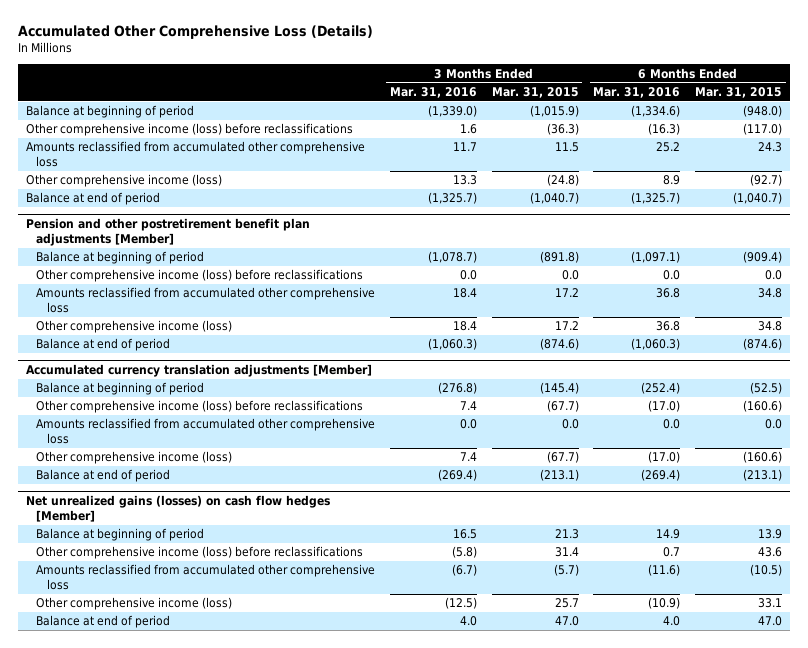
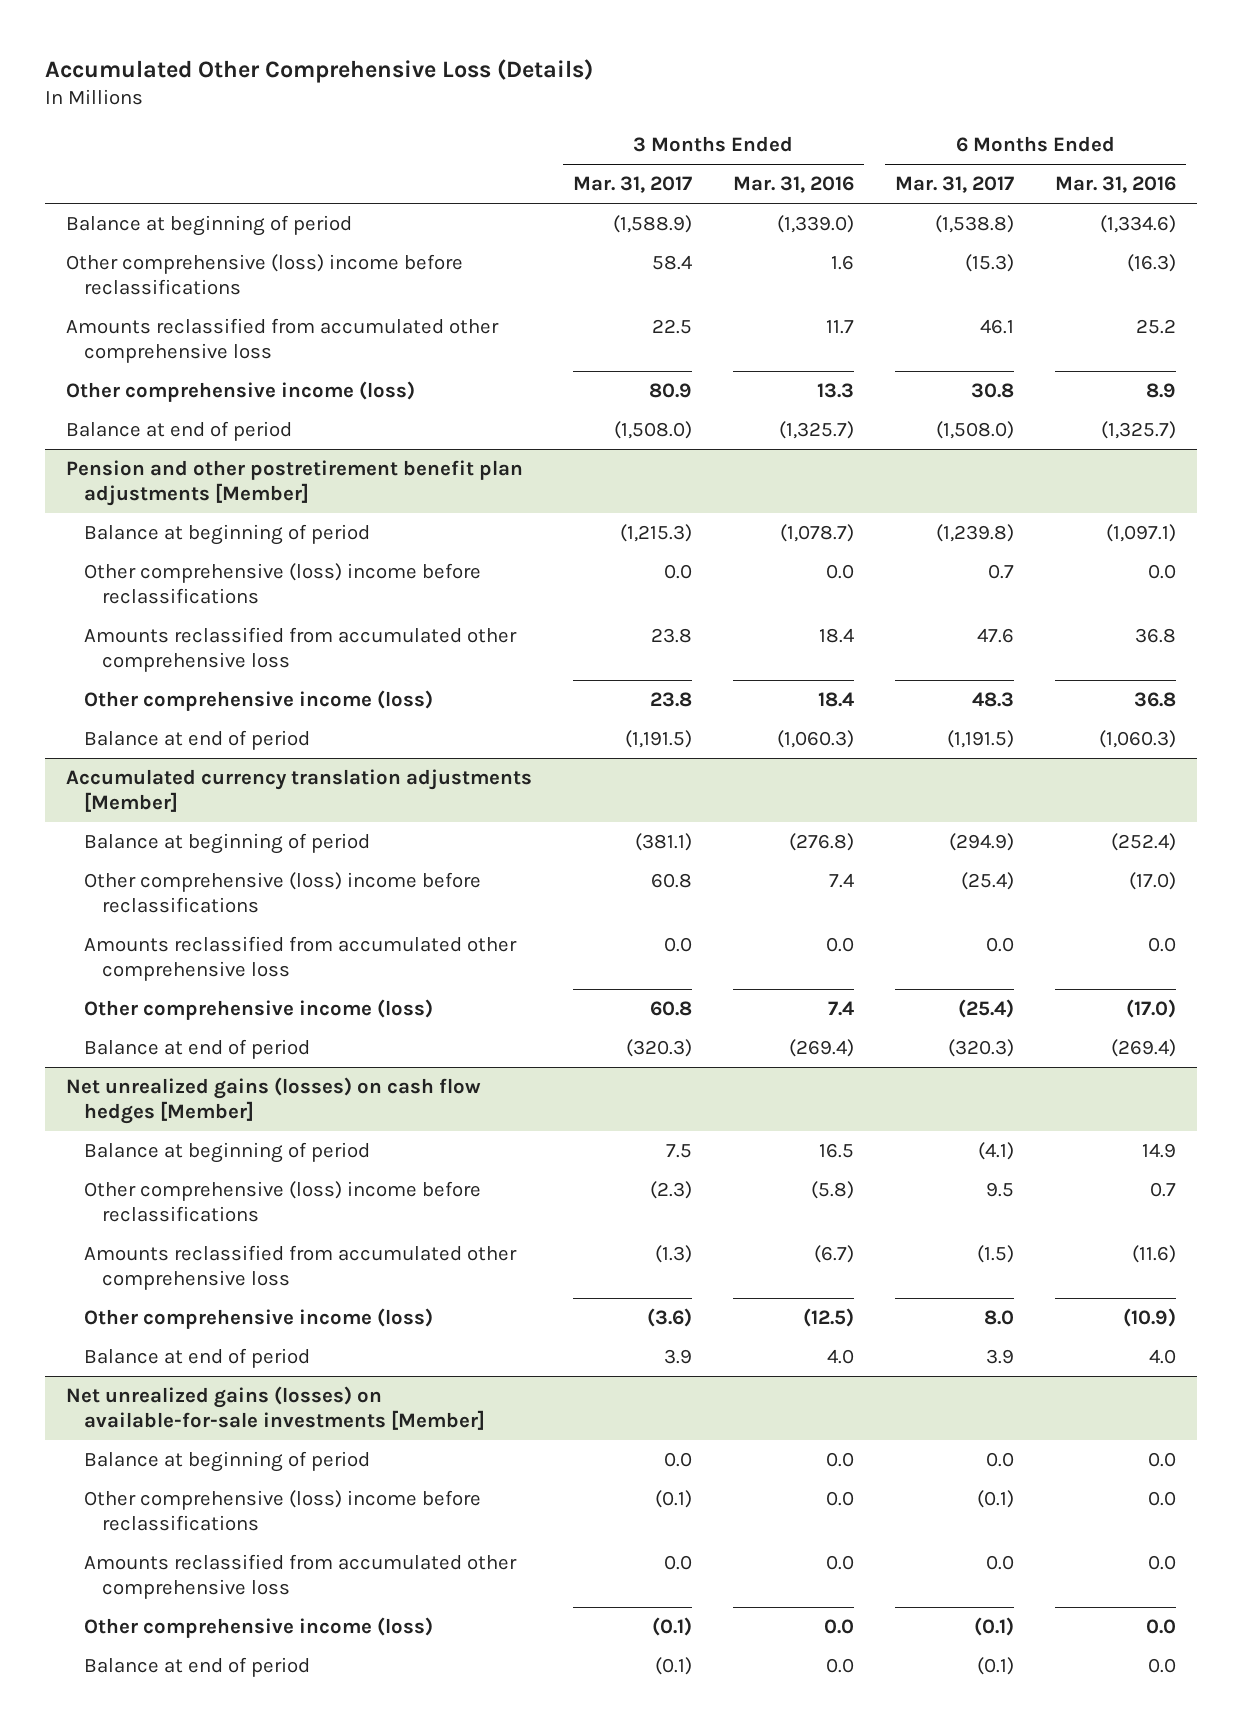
[491,86,579,98] Mar. 31, 2015 -> none
[695,86,783,98] Mar. 31, 2015 -> none
none -> [572,176,692,194] Mar. 31, 2017
none -> [895,176,1015,194] Mar. 31, 2017
[25,123,353,137] Other comprehensive income (loss) before reclassifications -> [65,254,463,295] Other comprehensive (loss) income before reclassifications
[36,269,364,283] Other comprehensive income (loss) before reclassifications -> [84,563,482,604] Other comprehensive (loss) income before reclassifications
[36,400,364,414] Other comprehensive income (loss) before reclassifications -> [84,872,482,913] Other comprehensive (loss) income before reclassifications
[36,546,364,560] Other comprehensive income (loss) before reclassifications -> [84,1181,482,1222] Other comprehensive (loss) income before reclassifications
none -> [65,1386,486,1430] Net unrealized gains (losses) on available-for-sale investments [Member]
none -> [84,1451,371,1473] Balance at beginning of period
none -> [84,1490,482,1531] Other comprehensive (loss) income before reclassifications
none -> [84,1554,518,1599] Amounts reclassified from accumulated other comprehensive loss
none -> [84,1617,434,1639] Other comprehensive income (loss)
none -> [84,1657,311,1678] Balance at end of period

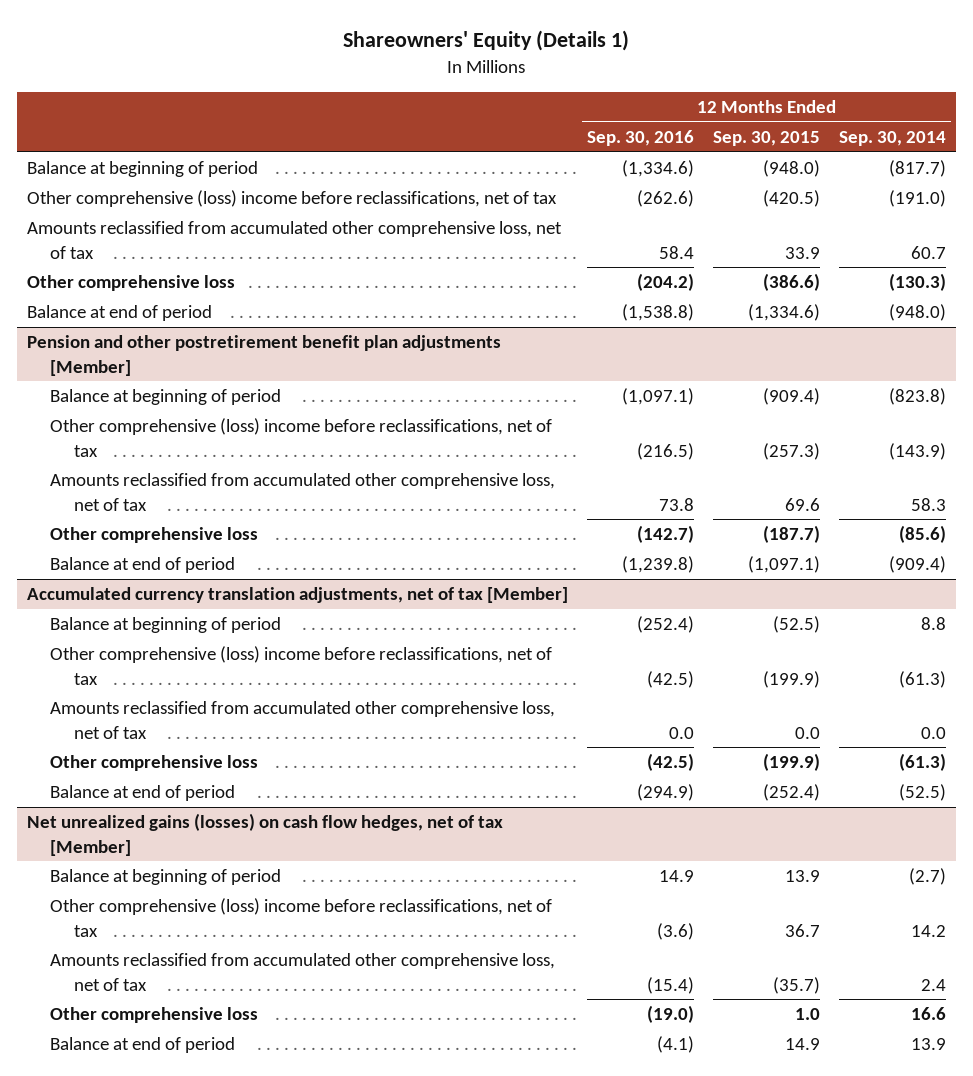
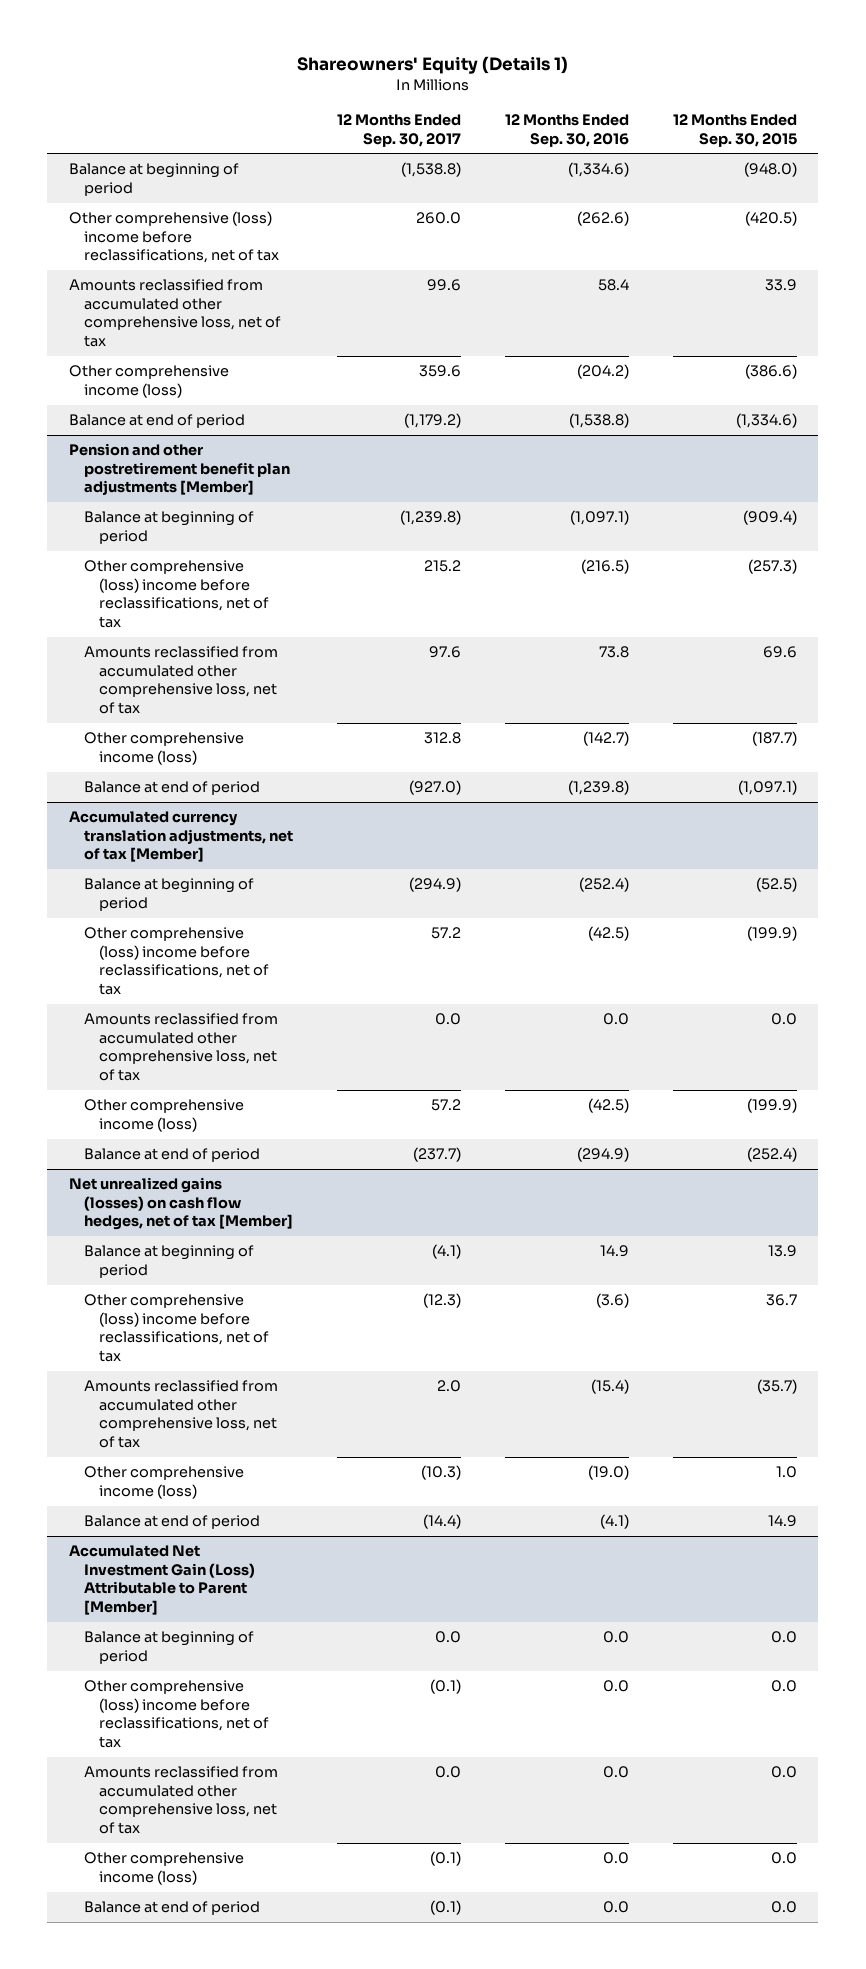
[839,130,947,146] Sep. 30, 2014 -> none
none -> [336,114,461,147] 12 Months Ended Sep. 30, 2017
[26,275,235,292] Other comprehensive loss -> [69,365,230,398] Other comprehensive income (loss)
[50,527,259,544] Other comprehensive loss -> [84,732,245,765] Other comprehensive income (loss)
[50,755,259,772] Other comprehensive loss -> [84,1099,245,1132] Other comprehensive income (loss)
[50,1007,259,1024] Other comprehensive loss -> [84,1466,245,1499] Other comprehensive income (loss)
none -> [69,1545,256,1616] Accumulated Net Investment Gain (Loss) Attributable to Parent [Member]
none -> [84,1631,255,1664] Balance at beginning of period
none -> [84,1680,269,1749] Other comprehensive (loss) income before reclassifications, net of tax
none -> [84,1766,279,1835] Amounts reclassified from accumulated other comprehensive loss, net of tax
none -> [84,1852,245,1885] Other comprehensive income (loss)
none -> [84,1901,261,1916] Balance at end of period

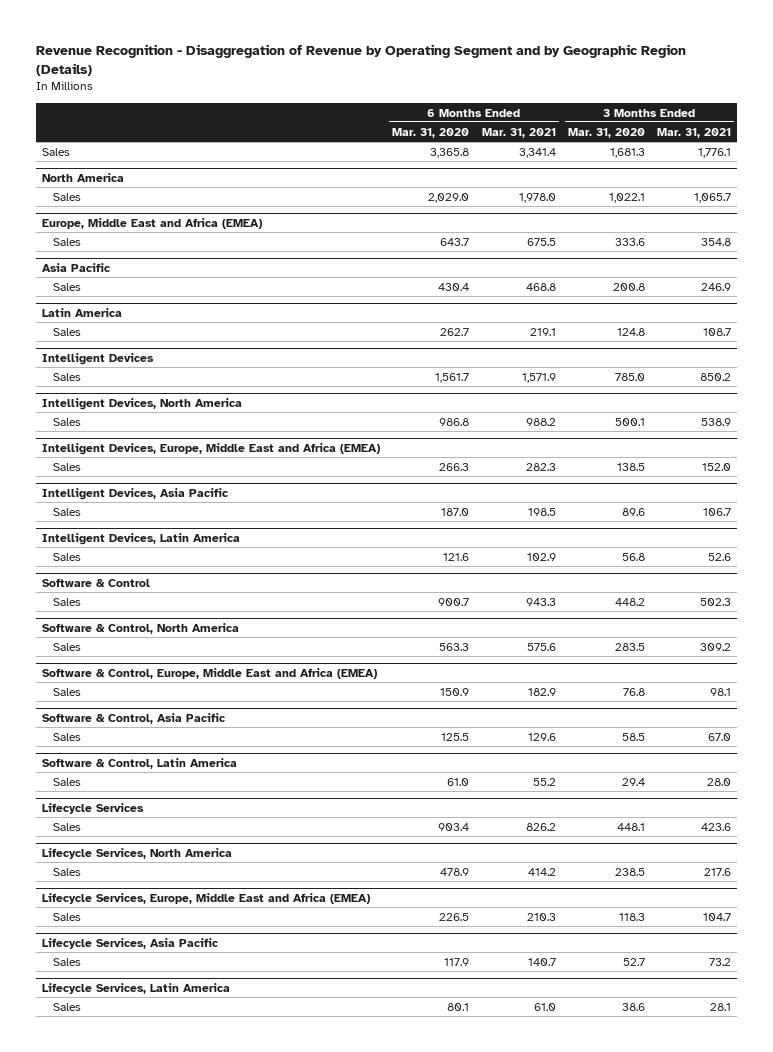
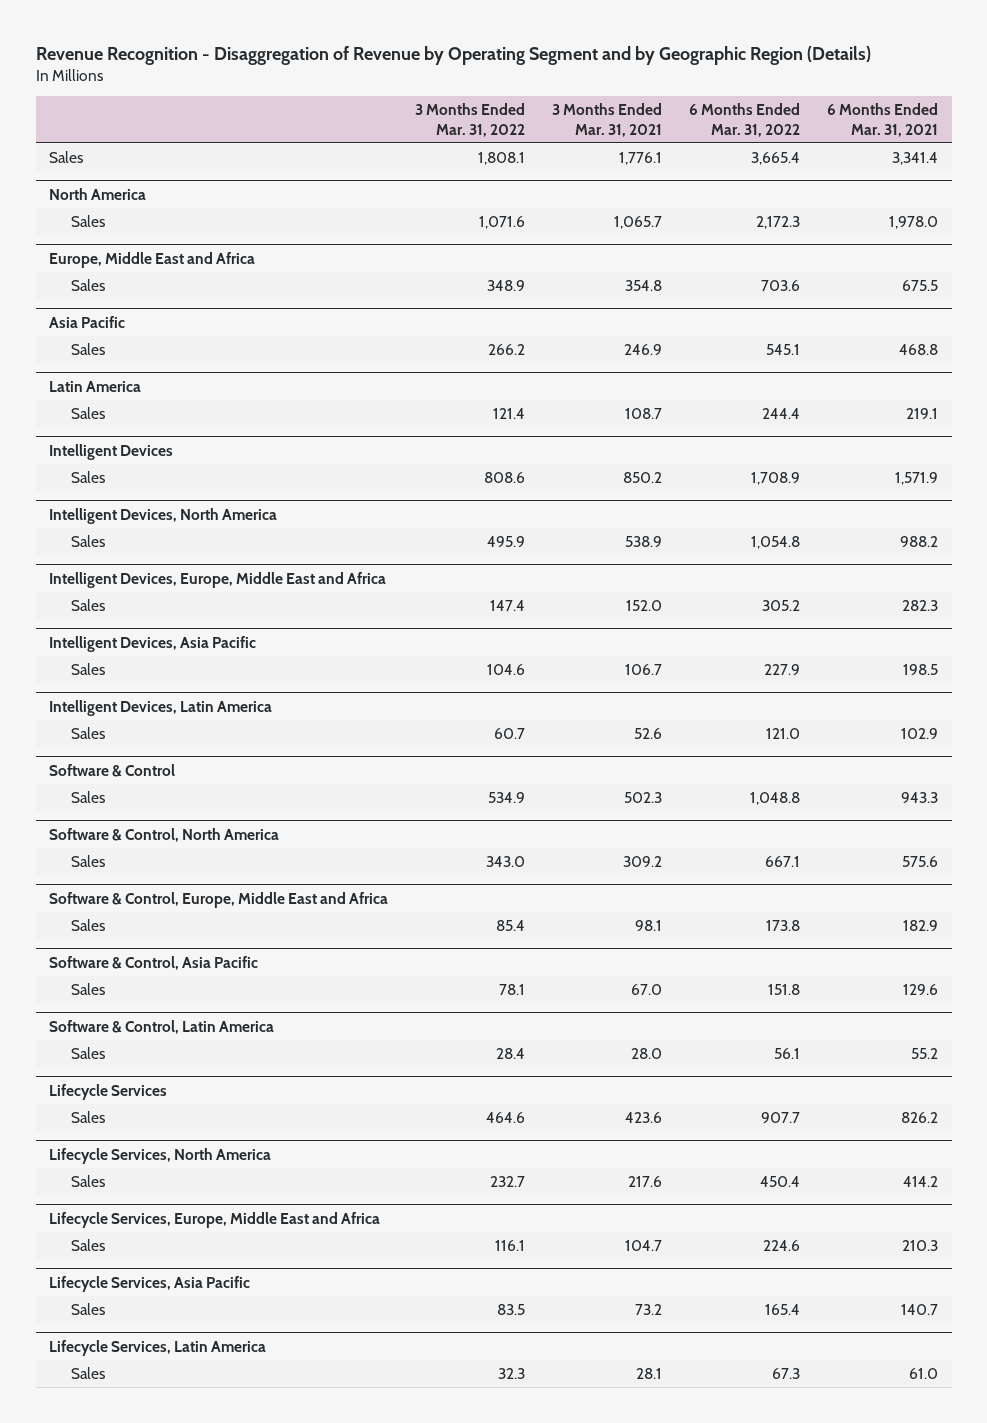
[392,127,470,138] Mar. 31, 2020 -> none
[567,127,645,138] Mar. 31, 2020 -> none
none -> [415,102,526,137] 3 Months Ended Mar. 31, 2022
none -> [689,102,801,137] 6 Months Ended Mar. 31, 2022
[42,217,263,229] Europe, Middle East and Africa (EMEA) -> [49,251,256,268] Europe, Middle East and Africa
[42,442,381,455] Intelligent Devices, Europe, Middle East and Africa (EMEA) -> [49,571,387,588] Intelligent Devices, Europe, Middle East and Africa
[42,667,378,679] Software & Control, Europe, Middle East and Africa (EMEA) -> [49,891,389,908] Software & Control, Europe, Middle East and Africa
[42,892,371,904] Lifecycle Services, Europe, Middle East and Africa (EMEA) -> [49,1211,381,1228] Lifecycle Services, Europe, Middle East and Africa

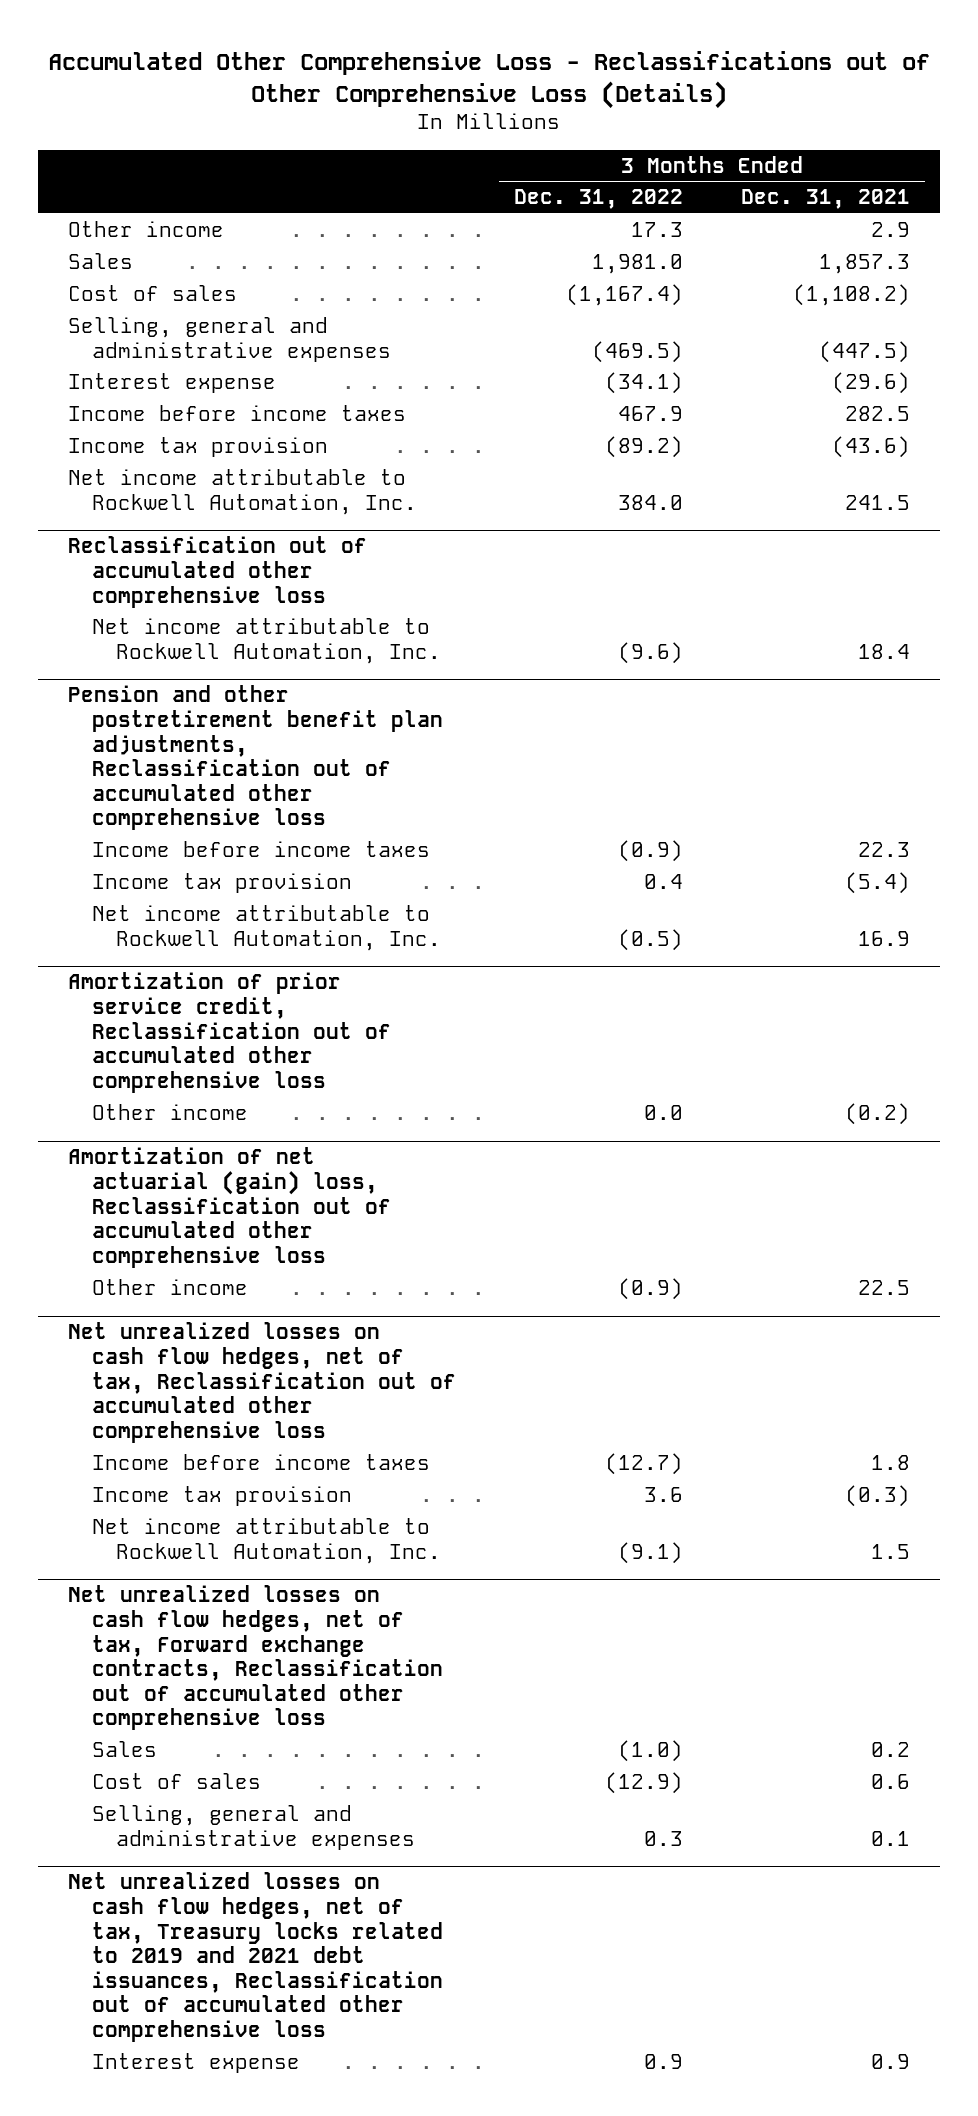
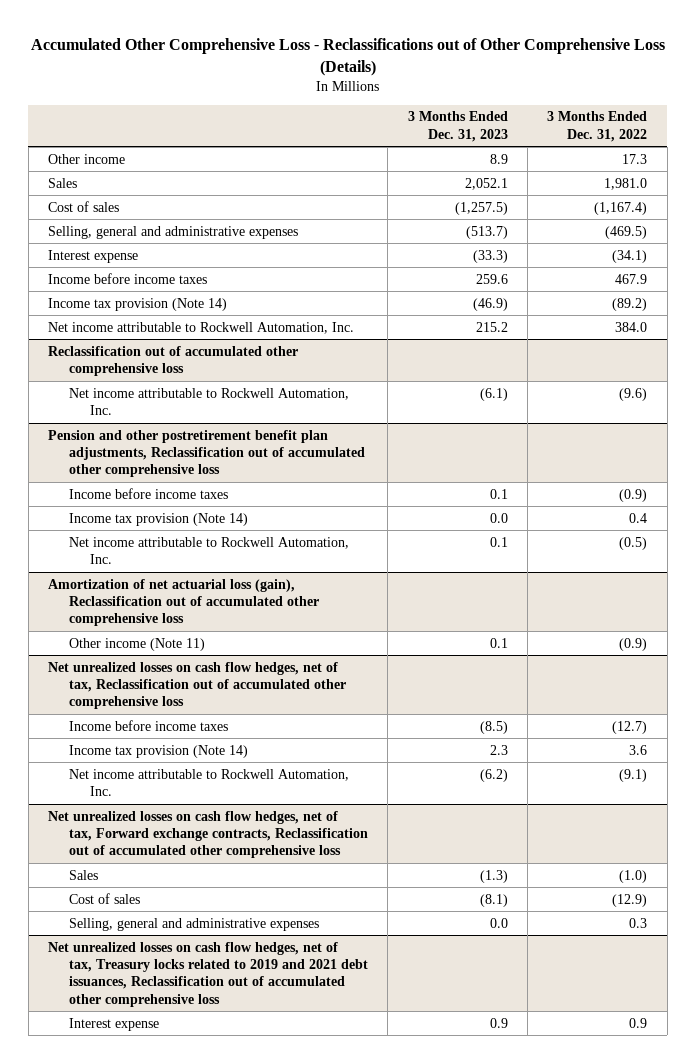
[741,189,911,210] Dec. 31, 2021 -> none
none -> [407,111,508,142] 3 Months Ended Dec. 31, 2023
[67,436,328,457] Income tax provision -> [47,297,227,311] Income tax provision (Note 14)
[91,872,352,893] Income tax provision -> [68,512,248,526] Income tax provision (Note 14)
[67,972,391,1093] Amortization of prior service credit, Reclassification out of accumulated other comprehensive loss -> none
[91,1103,248,1120] Other income -> none
[67,1147,391,1268] Amortization of net actuarial (gain) loss, Reclassification out of accumulated other comprehensive loss -> [47,578,319,627] Amortization of net actuarial loss (gain), Reclassification out of accumulated other comprehensive loss
[91,1278,248,1295] Other income -> [68,637,205,651] Other income (Note 11)
[91,1485,352,1506] Income tax provision -> [68,744,248,758] Income tax provision (Note 14)

